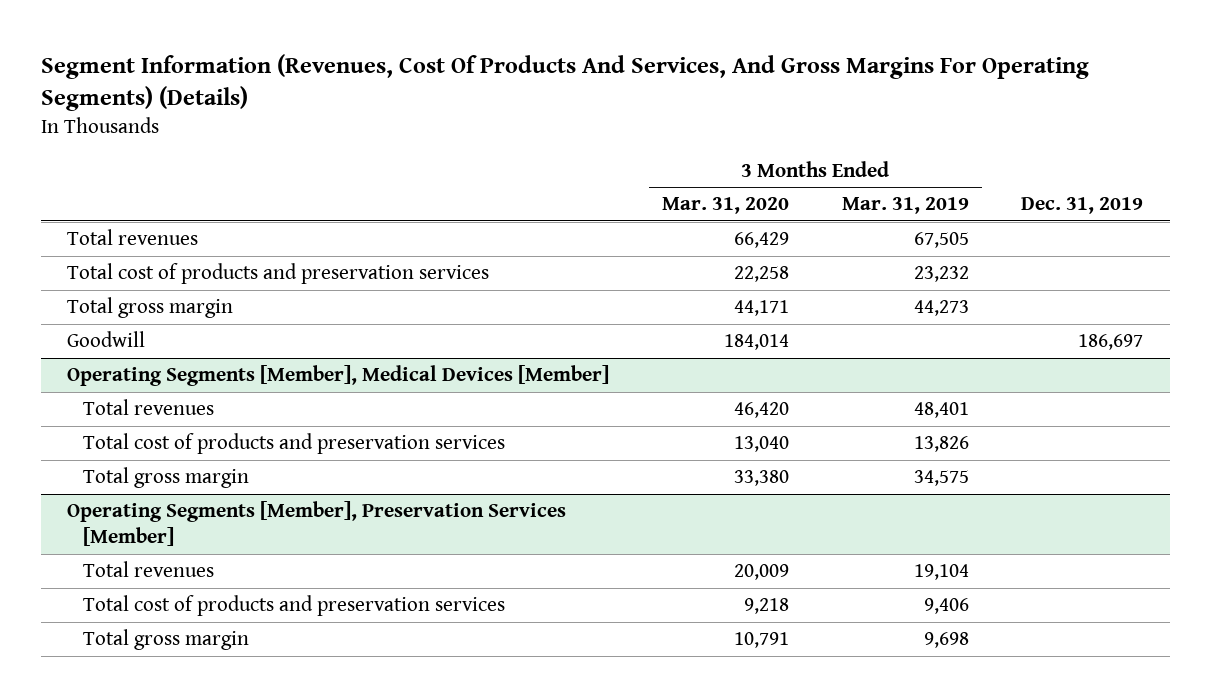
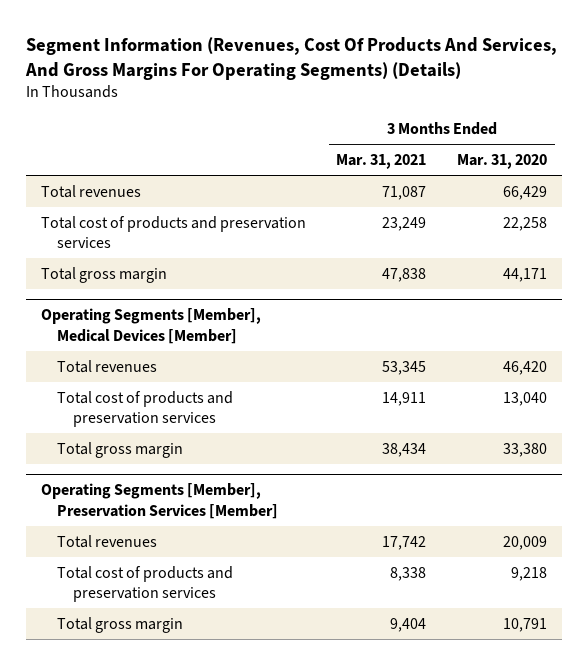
[841,197,969,215] Mar. 31, 2019 -> none
[1021,197,1144,215] Dec. 31, 2019 -> none
none -> [336,154,427,170] Mar. 31, 2021
[67,331,146,348] Goodwill -> none

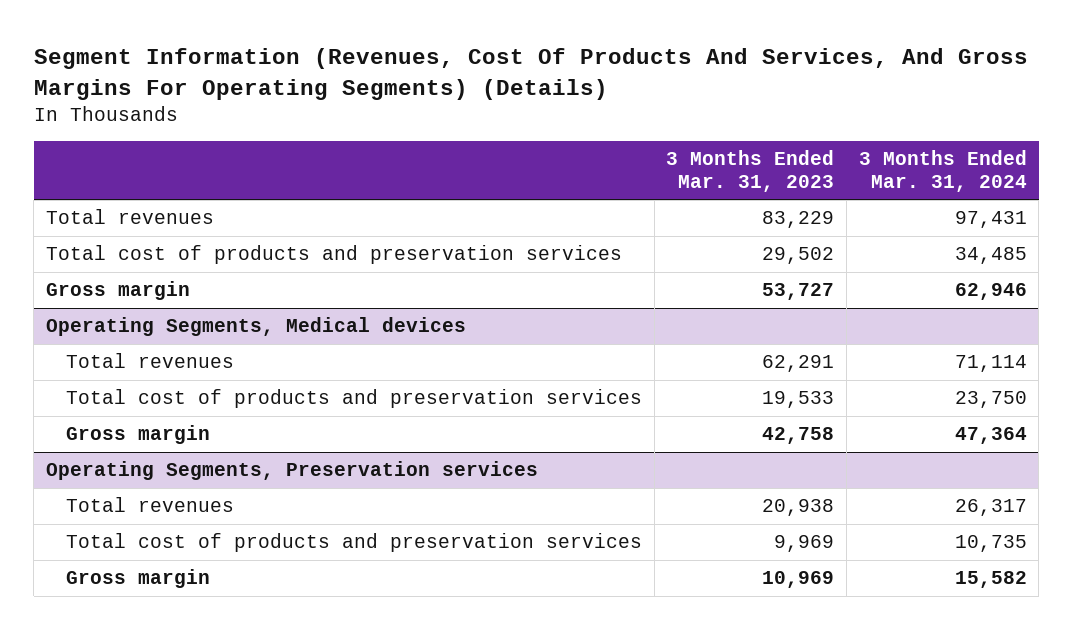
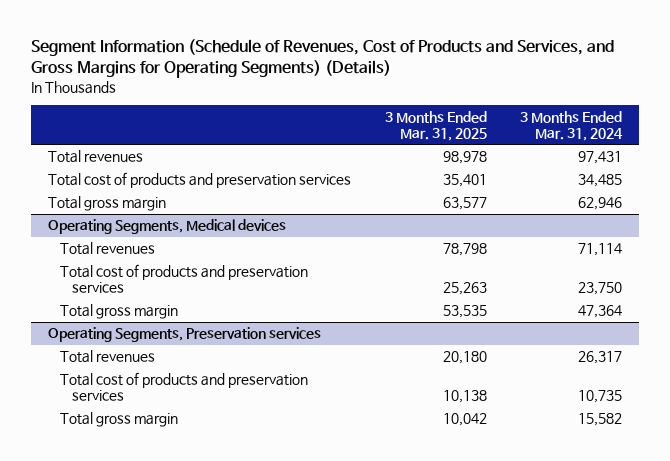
[33,48,1028,100] Segment Information (Revenues, Cost Of Products And Services, And Gross Margins For Operating Segments) (Details) -> [31,39,615,79] Segment Information (Schedule of Revenues, Cost of Products and Services, and Gross Margins for Operating Segments) (Details)
[666,149,835,192] 3 Months Ended Mar. 31, 2023 -> none
none -> [384,110,487,141] 3 Months Ended Mar. 31, 2025
[45,281,190,301] Gross margin -> [47,196,166,212] Total gross margin
[66,425,211,445] Gross margin -> [59,304,178,320] Total gross margin
[66,569,211,589] Gross margin -> [59,412,178,428] Total gross margin

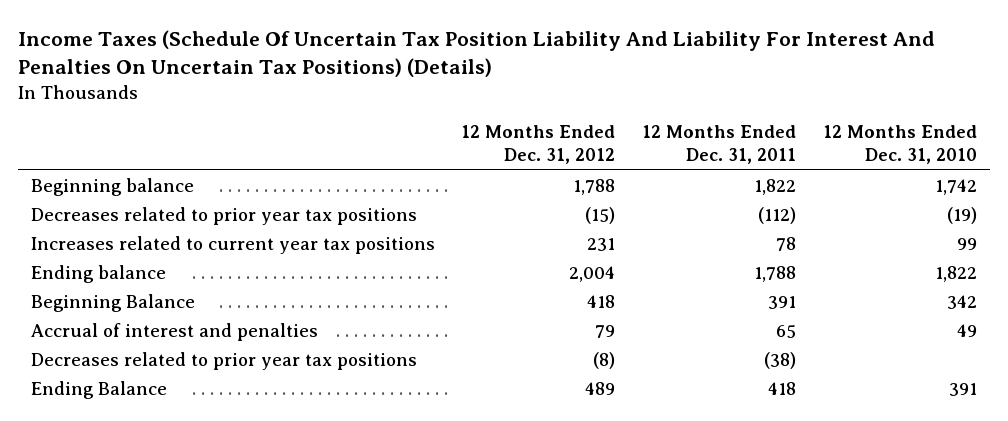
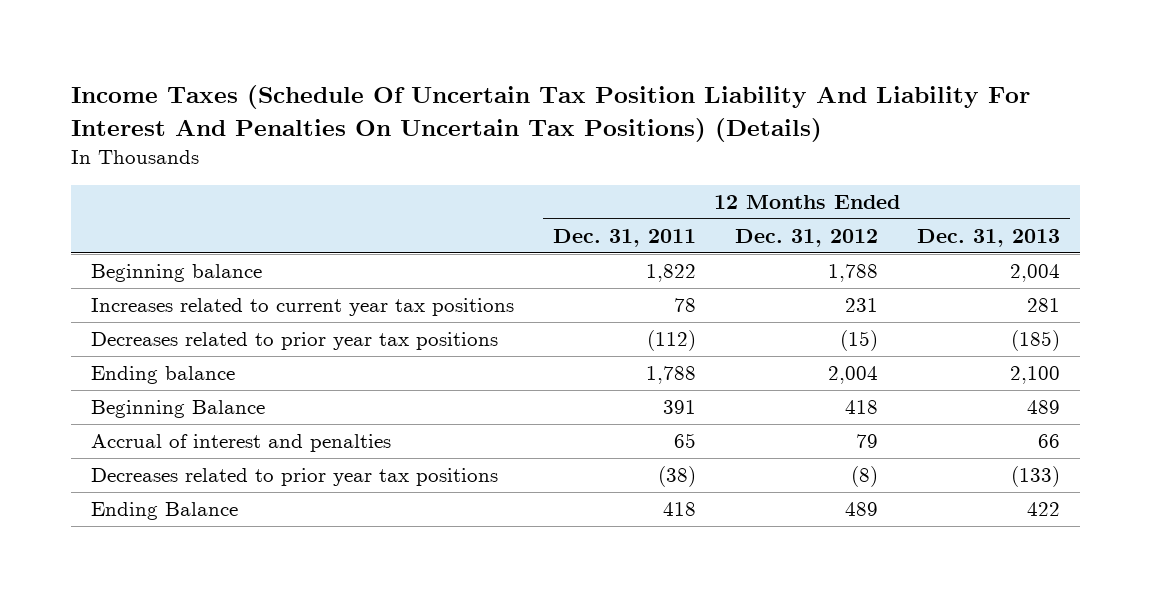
[822,125,977,165] 12 Months Ended Dec. 31, 2010 -> none
none -> [917,228,1061,247] Dec. 31, 2013
[30,206,417,225] Decreases related to prior year tax positions -> [90,332,498,351] Decreases related to prior year tax positions

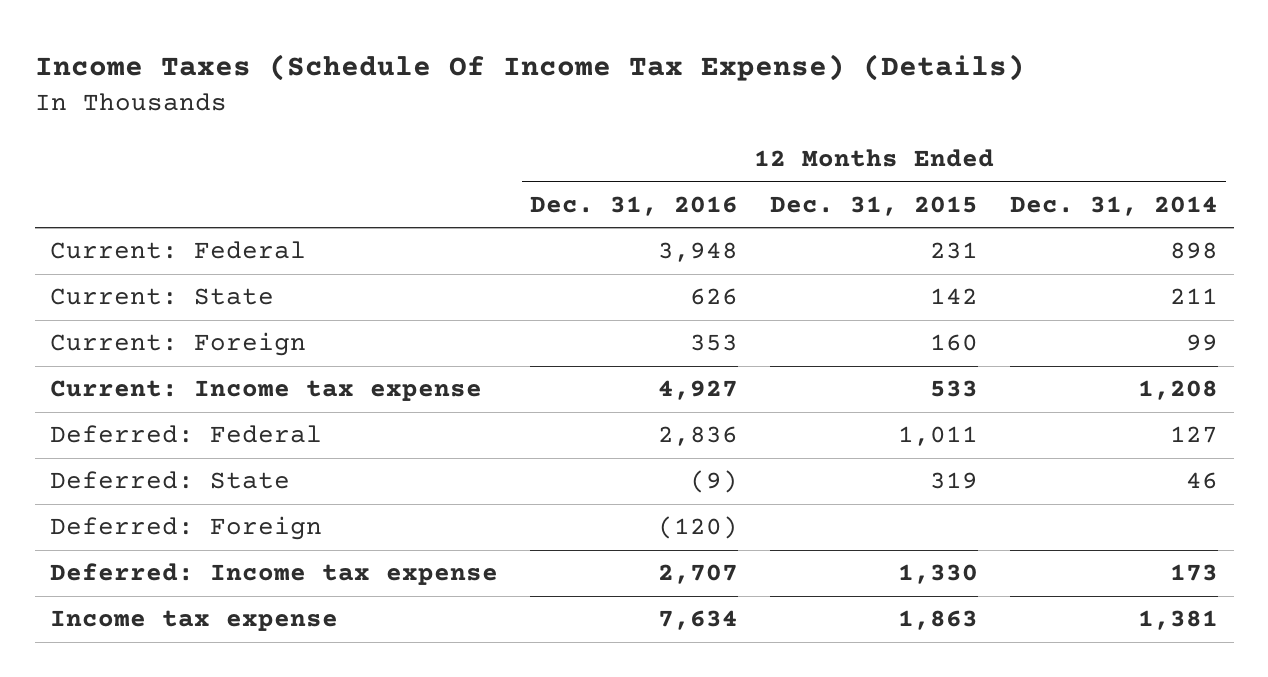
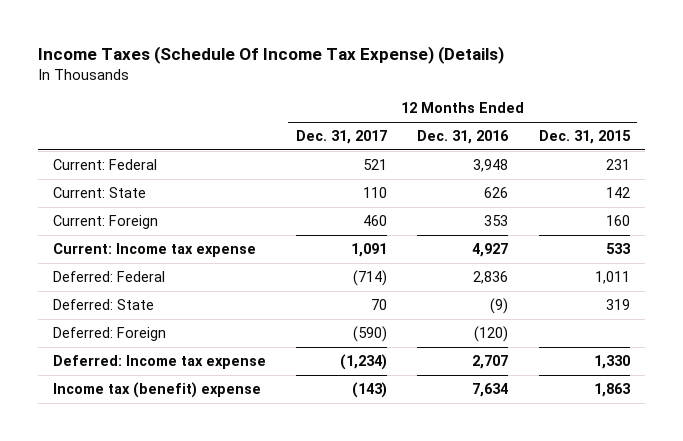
[1009,195,1218,216] Dec. 31, 2014 -> none
none -> [296,130,388,145] Dec. 31, 2017
[50,610,339,632] Income tax expense -> [52,382,261,399] Income tax (benefit) expense

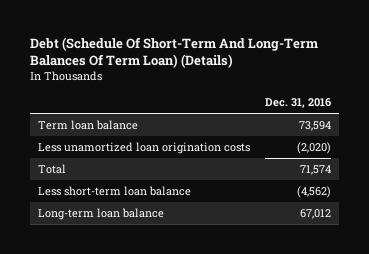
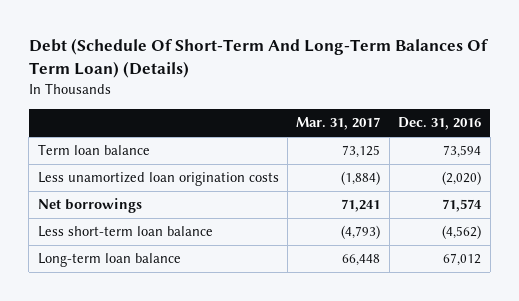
none -> [296,117,381,131] Mar. 31, 2017
[37,163,66,174] Total -> [37,198,142,214] Net borrowings

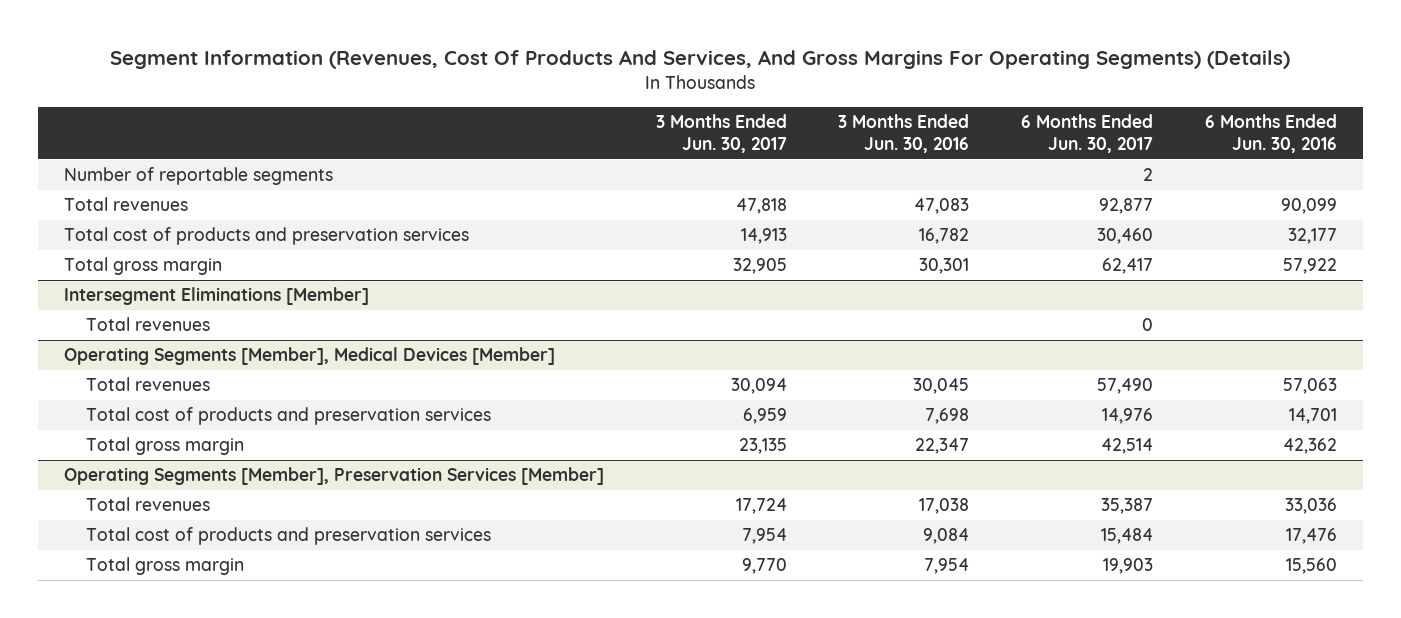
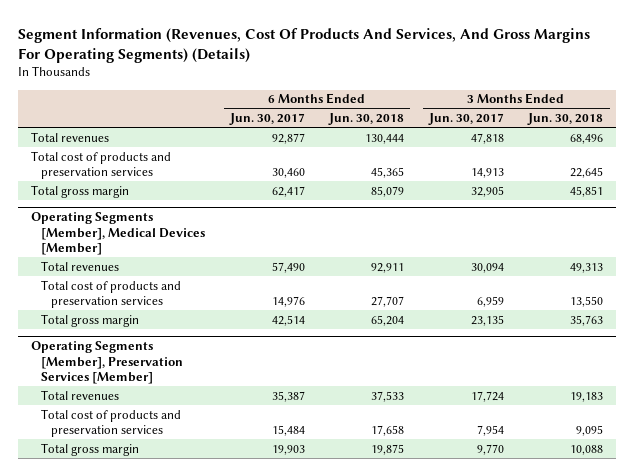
[838,114,970,153] 3 Months Ended Jun. 30, 2016 -> none
[1205,114,1338,153] 6 Months Ended Jun. 30, 2016 -> none
none -> [328,112,405,125] Jun. 30, 2018
none -> [527,112,604,125] Jun. 30, 2018
[63,167,333,186] Number of reportable segments -> none
[63,287,369,306] Intersegment Eliminations [Member] -> none
[86,317,211,332] Total revenues -> none

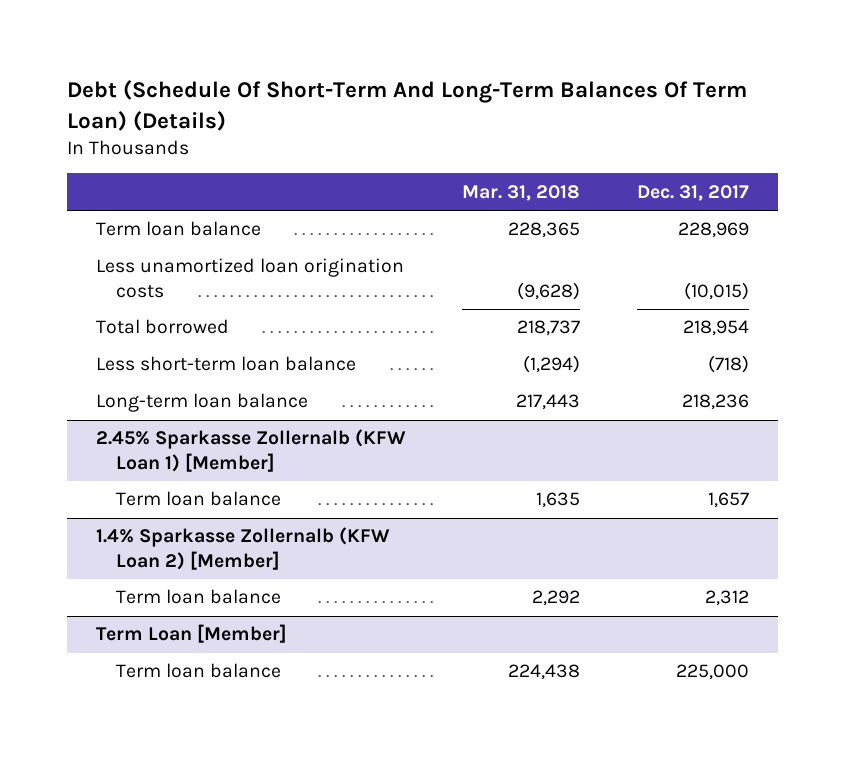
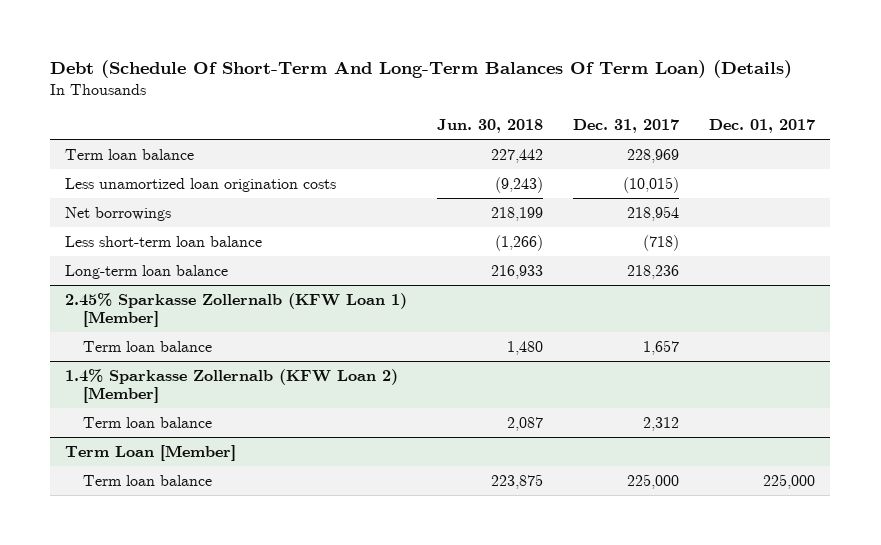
[462,184,581,201] Mar. 31, 2018 -> none
none -> [437,119,544,134] Jun. 30, 2018
none -> [709,119,816,134] Dec. 01, 2017
[95,319,229,335] Total borrowed -> [65,206,172,221] Net borrowings

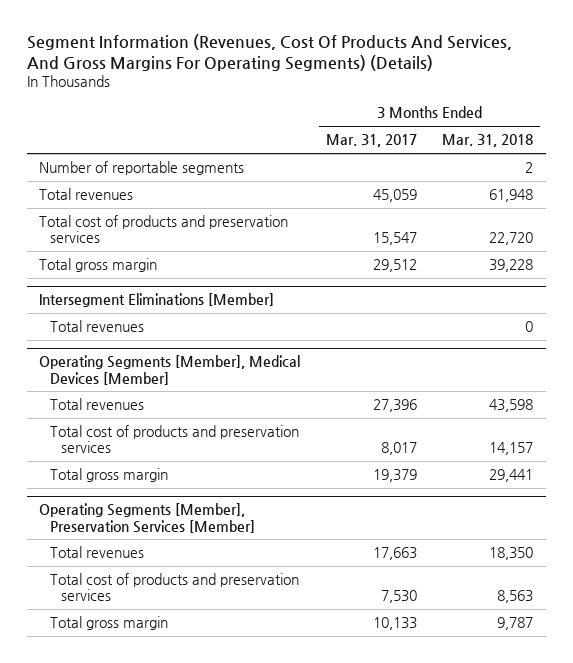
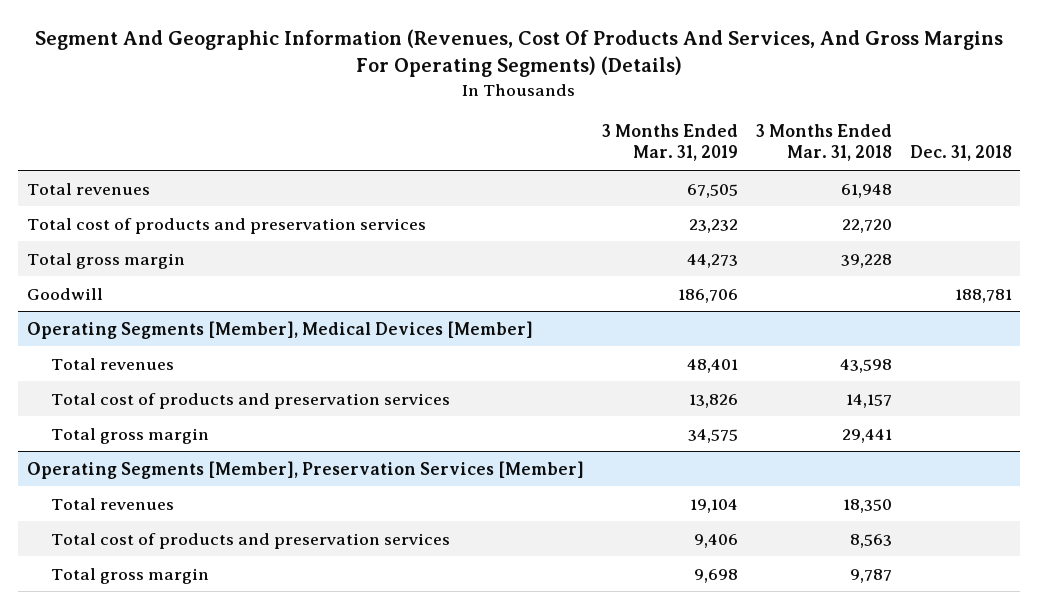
[26,34,512,71] Segment Information (Revenues, Cost Of Products And Services, And Gross Margins For Operating Segments) (Details) -> [35,29,1004,78] Segment And Geographic Information (Revenues, Cost Of Products And Services, And Gross Margins For Operating Segments) (Details)
[325,134,417,148] Mar. 31, 2017 -> none
none -> [602,123,739,162] 3 Months Ended Mar. 31, 2019
none -> [909,145,1012,162] Dec. 31, 2018
[39,161,245,176] Number of reportable segments -> none
[39,293,275,308] Intersegment Eliminations [Member] -> none
[50,320,145,333] Total revenues -> none
none -> [27,287,104,300] Goodwill

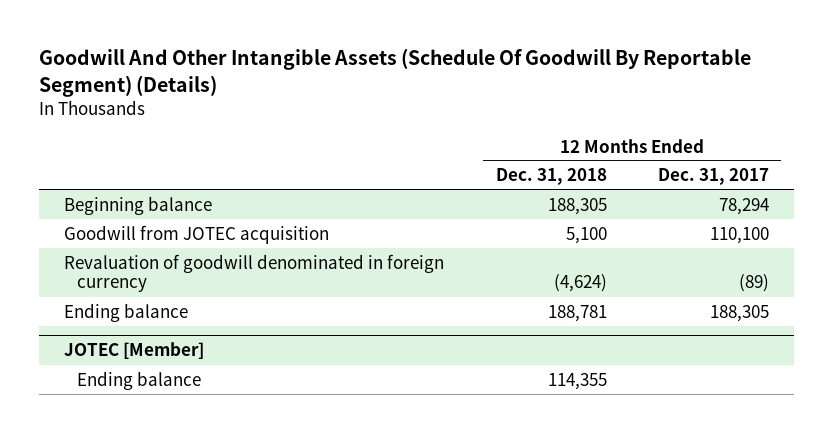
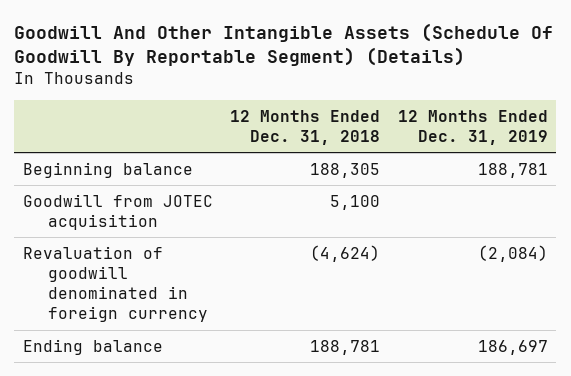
[657,168,769,186] Dec. 31, 2017 -> none
none -> [397,109,548,145] 12 Months Ended Dec. 31, 2019
[64,342,205,360] JOTEC [Member] -> none
[76,370,201,390] Ending balance -> none

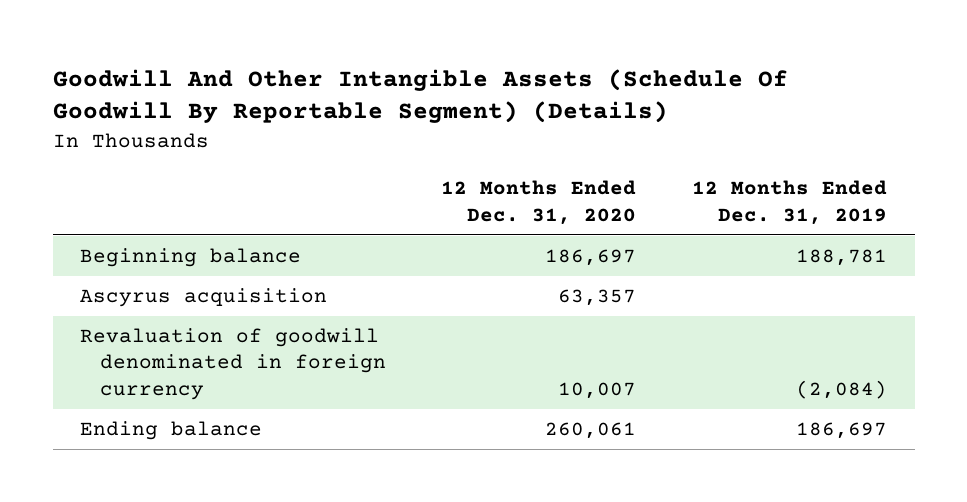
[230,109,381,145] 12 Months Ended Dec. 31, 2018 -> none
none -> [441,180,637,225] 12 Months Ended Dec. 31, 2020
[23,193,214,230] Goodwill from JOTEC acquisition -> [80,287,328,307] Ascyrus acquisition

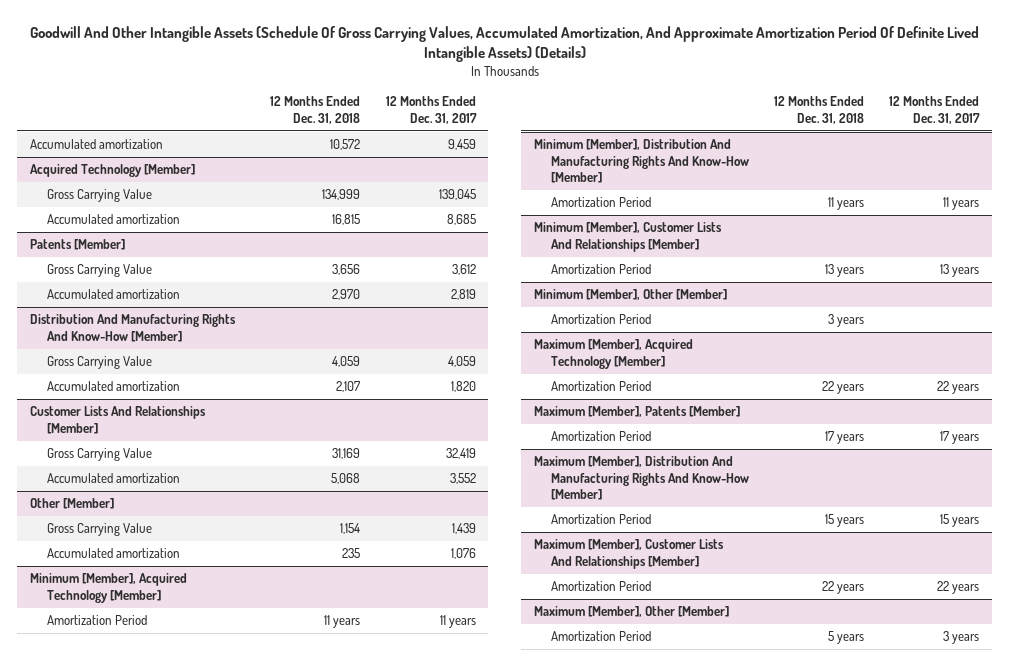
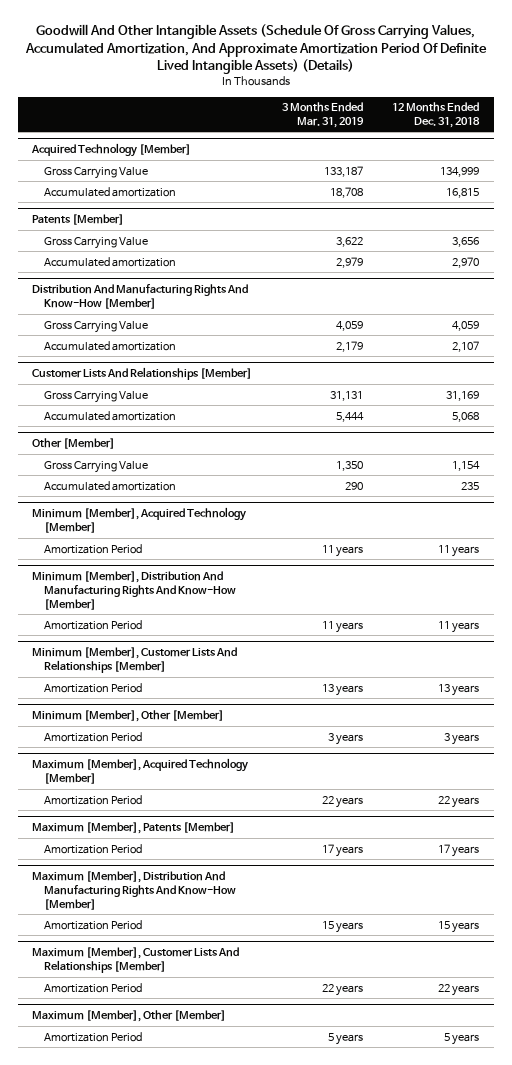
[385,96,477,124] 12 Months Ended Dec. 31, 2017 -> none
none -> [281,102,364,128] 3 Months Ended Mar. 31, 2019
[30,139,164,150] Accumulated amortization -> none

